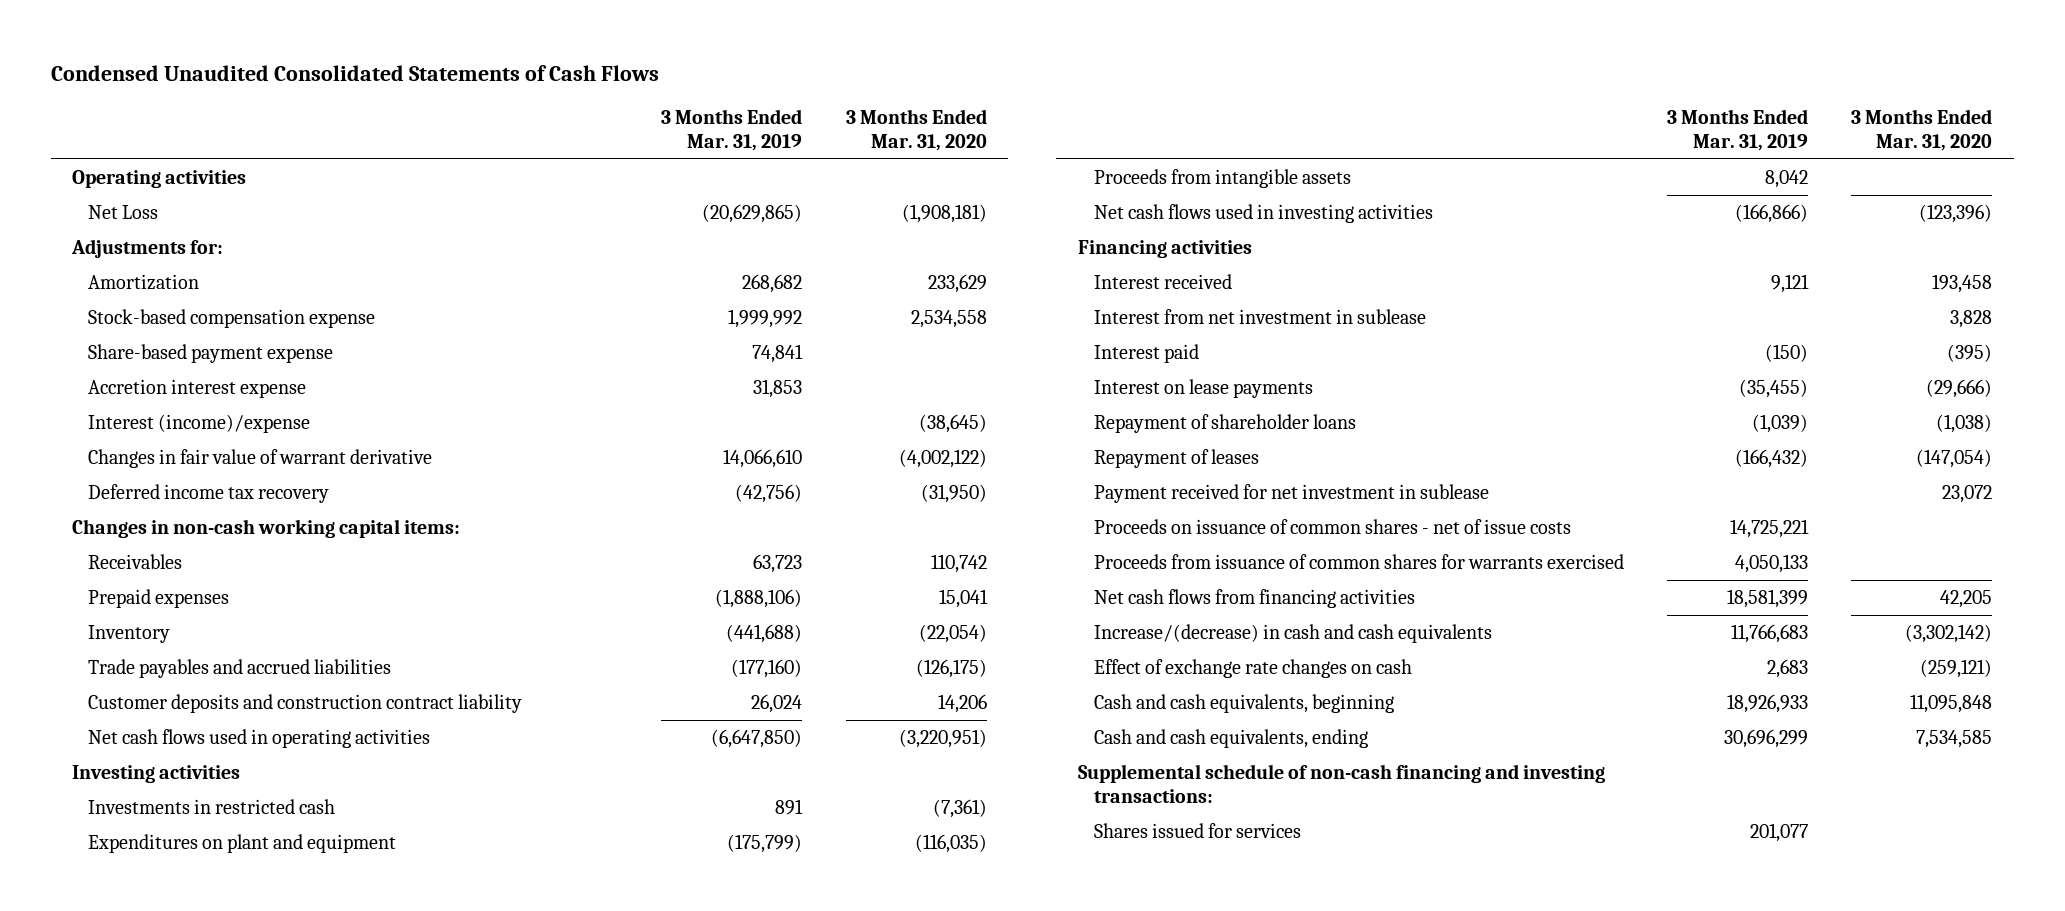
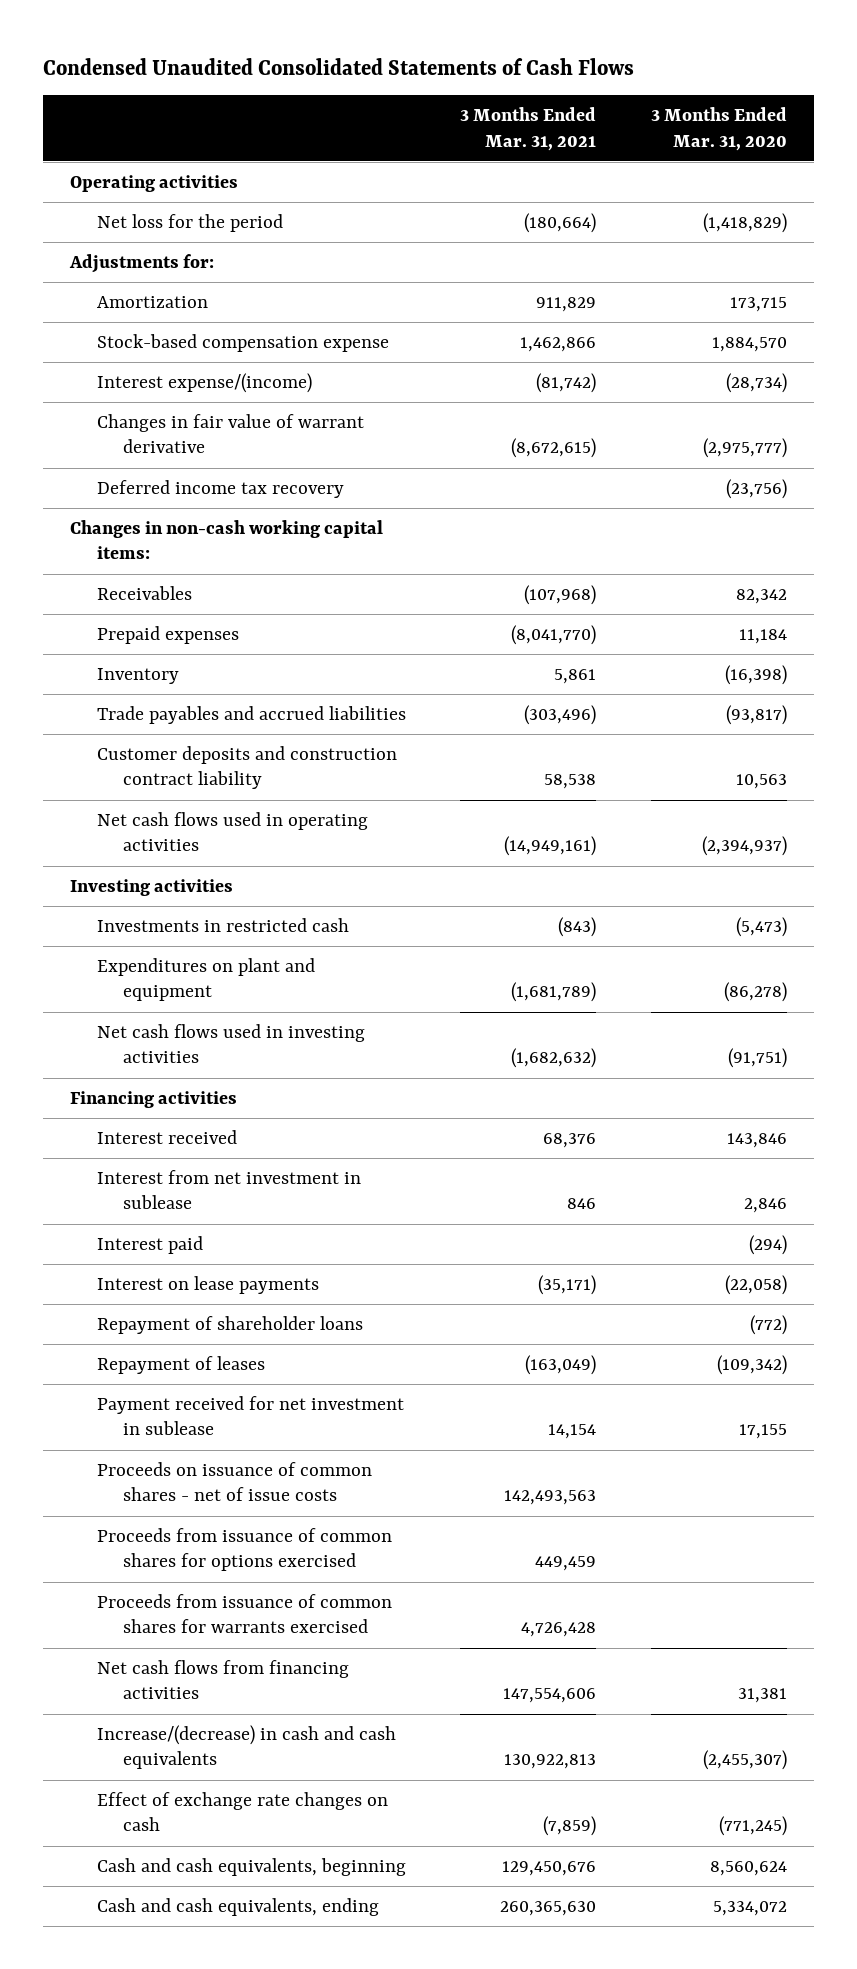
[661,108,803,151] 3 Months Ended Mar. 31, 2019 -> none
none -> [460,107,597,151] 3 Months Ended Mar. 31, 2021
[88,204,159,219] Net Loss -> [96,213,283,232] Net loss for the period
[901,203,987,223] (1,908,181) -> [702,212,787,233] (1,418,829)
[88,343,334,363] Share-based payment expense -> none
[88,378,307,398] Accretion interest expense -> none
[927,273,987,293] 233,629 -> [729,296,787,312] 173,715
[910,309,987,328] 2,534,558 -> [711,336,787,352] 1,884,570
[88,413,311,433] Interest (income)/expense -> [96,372,312,393] Interest expense/(income)
[918,413,987,433] (38,645) -> [725,372,787,393] (28,734)
[898,448,987,468] (4,002,122) -> [702,438,787,459] (2,975,777)
[920,483,987,503] (31,950) -> [725,478,787,499] (23,756)
[930,553,987,573] 110,742 -> [735,588,787,604] 82,342
[938,588,988,608] 15,041 -> [738,628,787,644] 11,184
[918,623,987,643] (22,054) -> [724,664,787,685] (16,398)
[915,658,987,678] (126,175) -> [725,704,787,725] (93,817)
[937,693,987,713] 14,206 -> [735,774,787,790] 10,563
[898,728,987,748] (3,220,951) -> [701,836,787,857] (2,394,937)
[1093,168,1351,188] Proceeds from intangible assets -> none
[932,798,987,818] (7,361) -> [735,916,787,937] (5,473)
[914,833,987,853] (116,035) -> [723,982,787,1003] (86,278)
[1919,203,1993,223] (123,396) -> [727,1048,787,1069] (91,751)
[1932,273,1993,293] 193,458 -> [726,1132,787,1148] 143,846
[1950,309,1993,328] 3,828 -> [743,1198,787,1214] 2,846
[1947,343,1993,362] (395) -> [748,1234,787,1255] (294)
[1926,378,1993,398] (29,666) -> [724,1274,787,1295] (22,058)
[1936,413,1993,433] (1,038) -> [749,1314,787,1335] (772)
[1916,448,1993,468] (147,054) -> [716,1354,787,1375] (109,342)
[1942,484,1993,503] 23,072 -> [738,1424,787,1440] 17,155
none -> [96,1527,392,1572] Proceeds from issuance of common shares for options exercised
[1078,763,1606,804] Supplemental schedule of non-cash financing and investing transactions: -> none
[1093,822,1301,838] Shares issued for services -> none
[1940,589,1993,608] 42,205 -> [737,1688,787,1704] 31,381
[1905,623,1993,643] (3,302,142) -> [702,1750,787,1771] (2,455,307)
[1920,658,1993,678] (259,121) -> [718,1816,787,1837] (771,245)
[1910,693,1993,713] 11,095,848 -> [709,1860,787,1876] 8,560,624
[1916,729,1993,748] 7,534,585 -> [712,1900,787,1916] 5,334,072

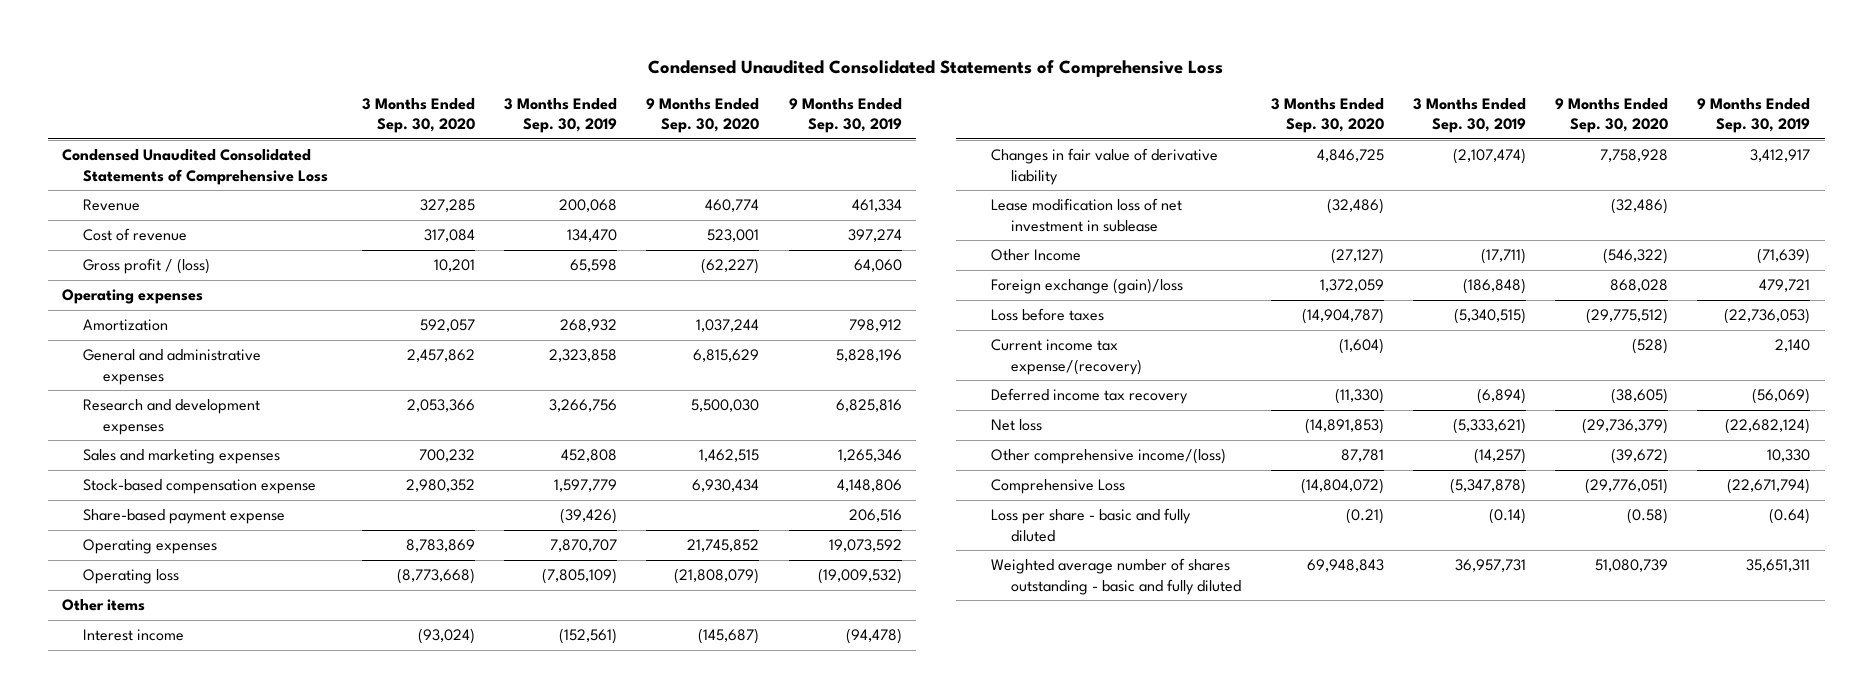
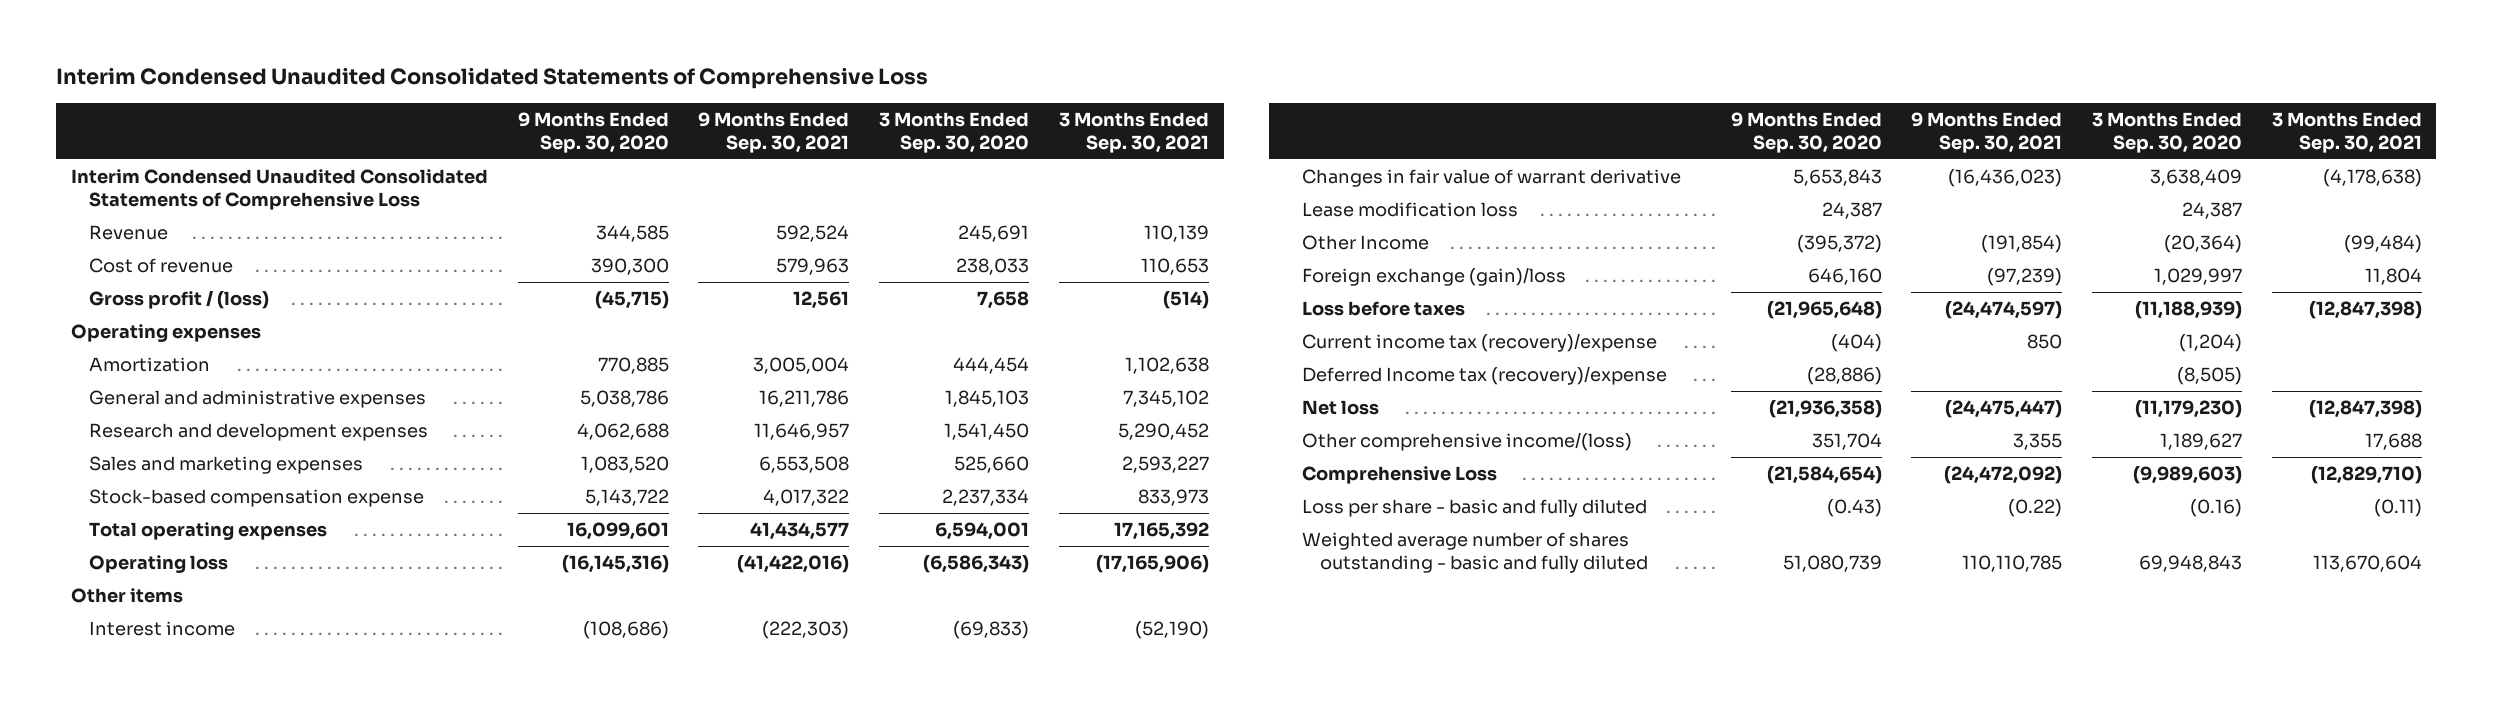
[648,59,1224,77] Condensed Unaudited Consolidated Statements of Comprehensive Loss -> [56,67,929,90] Interim Condensed Unaudited Consolidated Statements of Comprehensive Loss
[504,97,618,134] 3 Months Ended Sep. 30, 2019 -> none
[788,97,902,134] 9 Months Ended Sep. 30, 2019 -> none
none -> [698,111,850,153] 9 Months Ended Sep. 30, 2021
none -> [1058,111,1209,153] 3 Months Ended Sep. 30, 2021
[62,149,328,185] Condensed Unaudited Consolidated Statements of Comprehensive Loss -> [71,169,489,211] Interim Condensed Unaudited Consolidated Statements of Comprehensive Loss
[419,199,475,213] 327,285 -> [958,225,1030,243] 245,691
[705,199,760,213] 460,774 -> [595,225,669,243] 344,585
[423,229,475,243] 317,084 -> [956,258,1030,276] 238,033
[707,229,760,243] 523,001 -> [590,258,669,276] 390,300
[433,259,475,273] 10,201 -> [977,291,1030,310] 7,658
[701,258,760,275] (62,227) -> [594,291,669,310] (45,715)
[82,509,285,525] Share-based payment expense -> none
[419,319,475,333] 592,057 -> [953,357,1030,375] 444,454
[696,319,760,333] 1,037,244 -> [597,357,669,375] 770,885
[406,349,475,363] 2,457,862 -> [945,390,1030,408] 1,845,103
[693,349,760,363] 6,815,629 -> [579,390,669,408] 5,038,786
[406,399,475,413] 2,053,366 -> [944,423,1030,441] 1,541,450
[691,399,760,413] 5,500,030 -> [576,423,669,441] 4,062,688
[418,449,475,463] 700,232 -> [954,456,1030,474] 525,660
[699,449,760,463] 1,462,515 -> [580,456,669,474] 1,083,520
[405,479,475,493] 2,980,352 -> [942,489,1030,507] 2,237,334
[692,479,760,493] 6,930,434 -> [584,489,669,507] 5,143,722
[82,539,217,555] Operating expenses -> [88,522,327,541] Total operating expenses
[405,539,475,553] 8,783,869 -> [935,522,1030,541] 6,594,001
[687,539,760,553] 21,745,852 -> [566,522,669,541] 16,099,601
[396,568,475,585] (8,773,668) -> [923,555,1030,574] (6,586,343)
[674,568,760,585] (21,808,079) -> [561,555,669,574] (16,145,316)
[417,628,475,645] (93,024) -> [953,621,1030,640] (69,833)
[698,628,760,645] (145,687) -> [582,621,669,640] (108,686)
[991,148,1219,185] Changes in fair value of derivative liability -> [1301,169,1681,188] Changes in fair value of warrant derivative
[1316,149,1384,163] 4,846,725 -> [2149,169,2242,187] 3,638,409
[1600,149,1669,163] 7,758,928 -> [1792,169,1882,187] 5,653,843
[991,198,1183,232] Lease modification loss of net investment in sublease -> [1301,202,1518,218] Lease modification loss
[1326,198,1384,215] (32,486) -> [2181,202,2242,220] 24,387
[1611,198,1669,215] (32,486) -> [1821,202,1882,220] 24,387
[1330,248,1384,265] (27,127) -> [2163,235,2242,254] (20,364)
[1603,248,1669,265] (546,322) -> [1796,235,1882,254] (395,372)
[1319,279,1384,293] 1,372,059 -> [2153,268,2242,286] 1,029,997
[1610,279,1669,293] 868,028 -> [1807,268,1882,286] 646,160
[1301,308,1384,325] (14,904,787) -> [2134,301,2242,320] (11,188,939)
[1586,308,1669,325] (29,775,512) -> [1766,301,1882,320] (21,965,648)
[991,339,1143,375] Current income tax expense/(recovery) -> [1301,333,1657,353] Current income tax (recovery)/expense
[1338,338,1384,355] (1,604) -> [2178,334,2242,353] (1,204)
[1632,338,1669,355] (528) -> [1830,334,1882,353] (404)
[991,388,1189,405] Deferred income tax recovery -> [1301,366,1667,386] Deferred Income tax (recovery)/expense
[1334,388,1384,405] (11,330) -> [2176,367,2242,386] (8,505)
[1611,388,1669,405] (38,605) -> [1806,367,1882,386] (28,886)
[1304,418,1384,435] (14,891,853) -> [2134,400,2242,419] (11,179,230)
[1582,418,1669,435] (29,736,379) -> [1768,400,1882,419] (21,936,358)
[1340,449,1384,463] 87,781 -> [2159,433,2242,451] 1,189,627
[1611,448,1669,465] (39,672) -> [1811,433,1882,451] 351,704
[1300,478,1384,495] (14,804,072) -> [2132,466,2242,485] (9,989,603)
[1585,478,1669,495] (29,776,051) -> [1766,466,1882,485] (21,584,654)
[1345,508,1384,525] (0.21) -> [2189,499,2242,518] (0.16)
[1627,508,1669,525] (0.58) -> [1826,499,1882,518] (0.43)

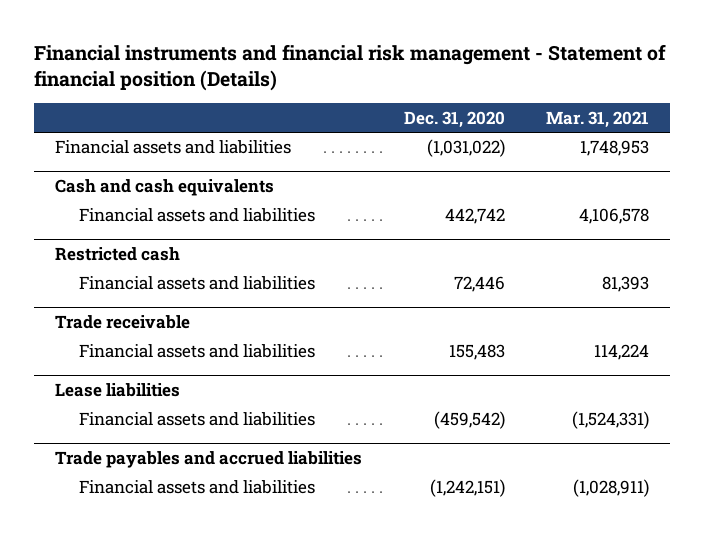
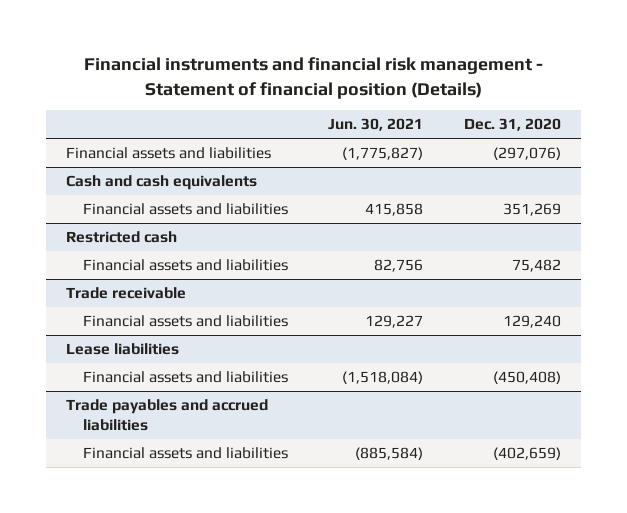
[546,110,650,128] Mar. 31, 2021 -> none
none -> [328,118,424,132] Jun. 30, 2021
[426,139,505,158] (1,031,022) -> [493,147,562,161] (297,076)
[444,208,505,225] 442,742 -> [503,203,562,217] 351,269
[453,276,505,293] 72,446 -> [512,259,562,273] 75,482
[448,344,505,361] 155,483 -> [503,315,562,329] 129,240
[433,411,505,430] (459,542) -> [493,371,562,385] (450,408)
[429,479,505,498] (1,242,151) -> [493,447,562,461] (402,659)

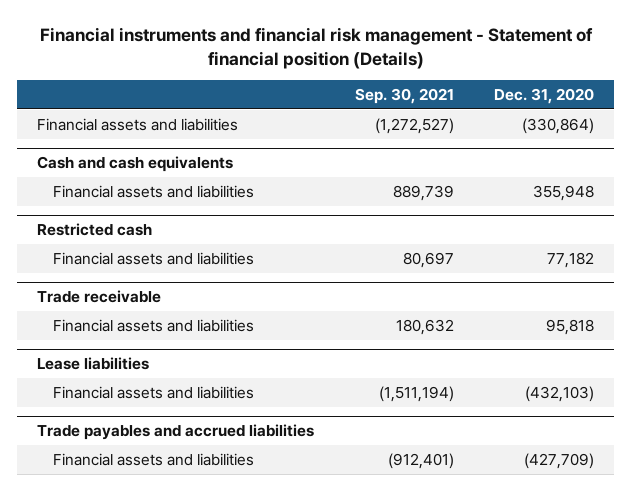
[328,118,424,132] Jun. 30, 2021 -> none
none -> [354,87,454,104] Sep. 30, 2021
[493,147,562,161] (297,076) -> [522,117,595,134] (330,864)
[503,203,562,217] 351,269 -> [533,184,595,201] 355,948
[512,259,562,273] 75,482 -> [547,251,595,268] 77,182
[503,315,562,329] 129,240 -> [546,318,595,335] 95,818
[493,371,562,385] (450,408) -> [525,385,595,402] (432,103)
[493,447,562,461] (402,659) -> [524,452,595,469] (427,709)

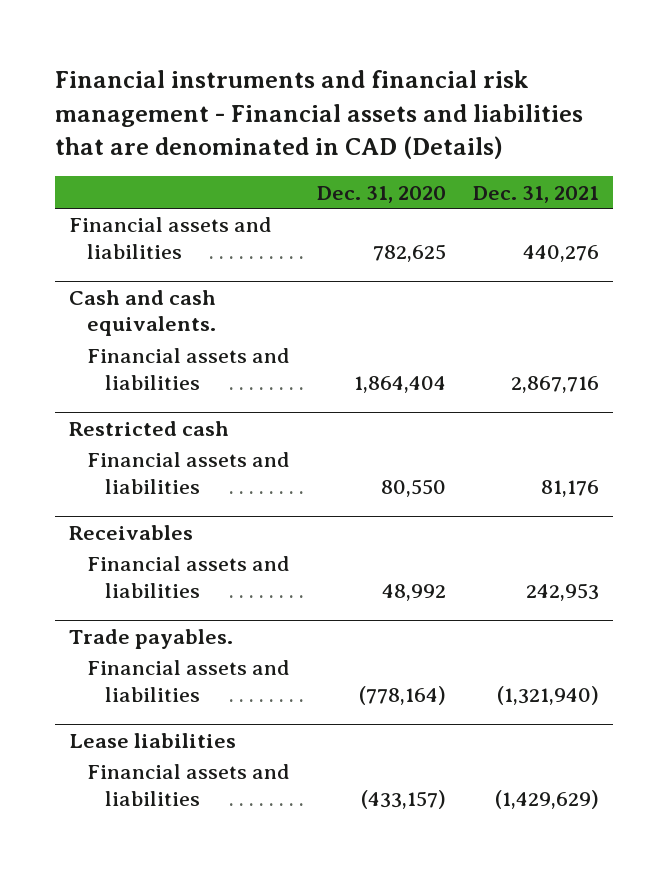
[39,27,593,69] Financial instruments and financial risk management - Statement of financial position (Details) -> [55,70,584,159] Financial instruments and financial risk management - Financial assets and liabilities that are denominated in CAD (Details)
[354,87,454,104] Sep. 30, 2021 -> none
none -> [473,185,600,203] Dec. 31, 2021
[522,117,595,134] (330,864) -> [373,243,447,262] 782,625
[37,155,234,172] Cash and cash equivalents -> [68,289,216,337] Cash and cash equivalents.
[533,184,595,201] 355,948 -> [354,375,447,393] 1,864,404
[547,251,595,268] 77,182 -> [381,478,447,497] 80,550
[37,289,162,303] Trade receivable -> [68,524,193,540] Receivables
[546,318,595,335] 95,818 -> [382,583,447,601] 48,992
none -> [68,628,233,649] Trade payables.
none -> [86,660,290,702] Financial assets and liabilities
[37,423,315,440] Trade payables and accrued liabilities -> none
[53,452,255,466] Financial assets and liabilities -> none
[525,385,595,402] (432,103) -> [361,789,447,809] (433,157)

